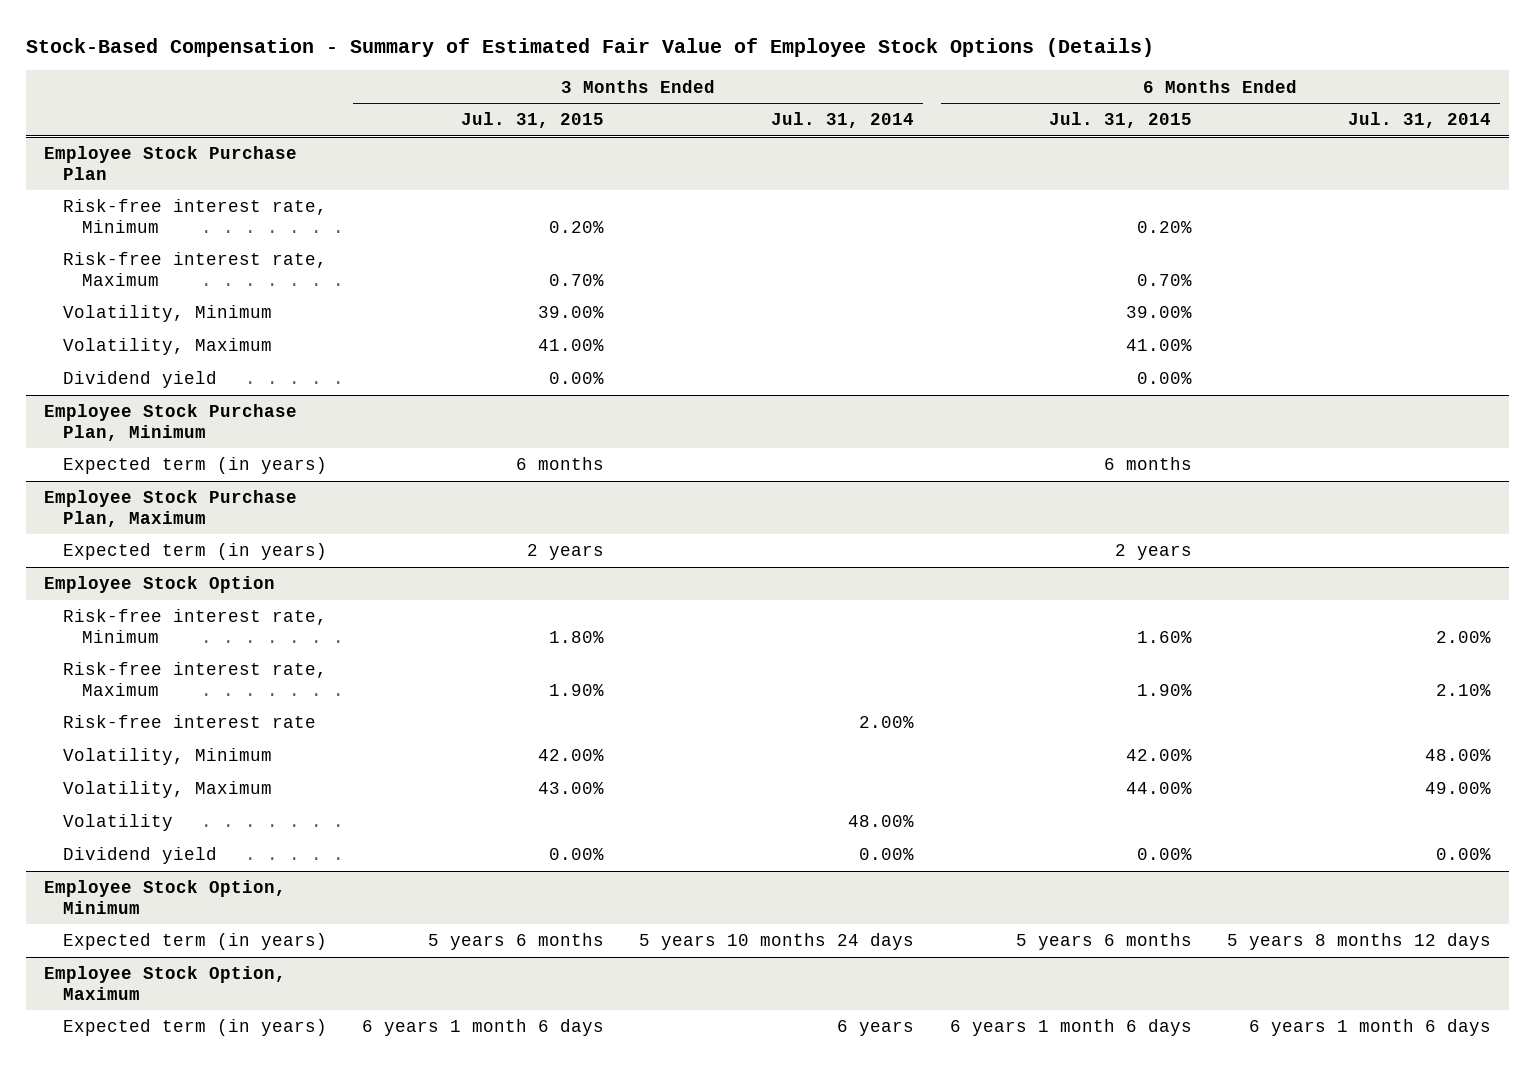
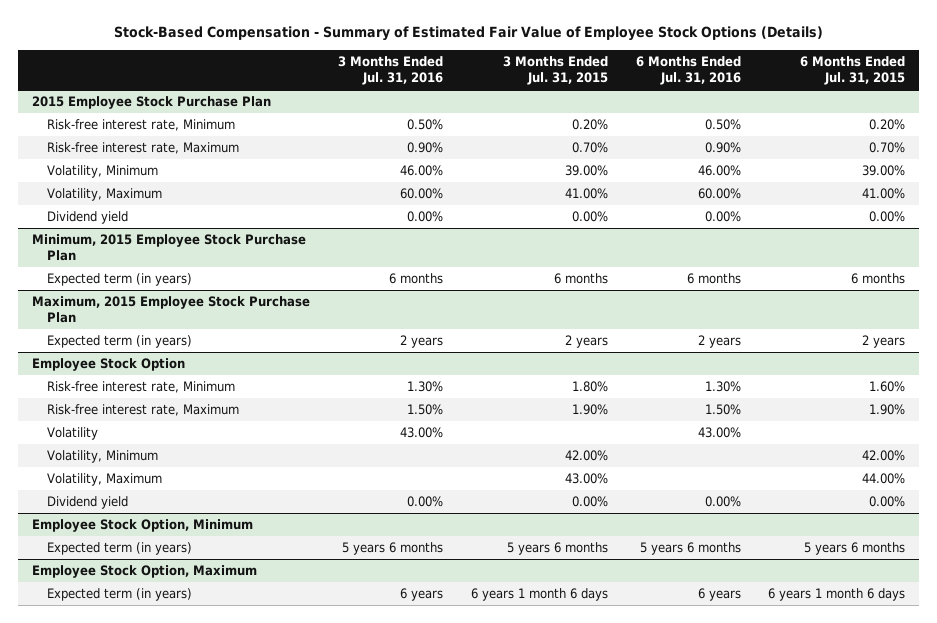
[771,112,915,129] Jul. 31, 2014 -> none
[1347,112,1491,129] Jul. 31, 2014 -> none
none -> [337,56,443,86] 3 Months Ended Jul. 31, 2016
none -> [635,56,741,86] 6 Months Ended Jul. 31, 2016
[43,146,297,180] Employee Stock Purchase Plan -> [32,96,272,110] 2015 Employee Stock Purchase Plan
[43,404,297,441] Employee Stock Purchase Plan, Minimum -> [32,234,307,262] Minimum, 2015 Employee Stock Purchase Plan
[43,490,297,527] Employee Stock Purchase Plan, Maximum -> [32,296,311,324] Maximum, 2015 Employee Stock Purchase Plan
[62,715,316,729] Risk-free interest rate -> none
[62,814,173,832] Volatility -> [46,427,98,441] Volatility

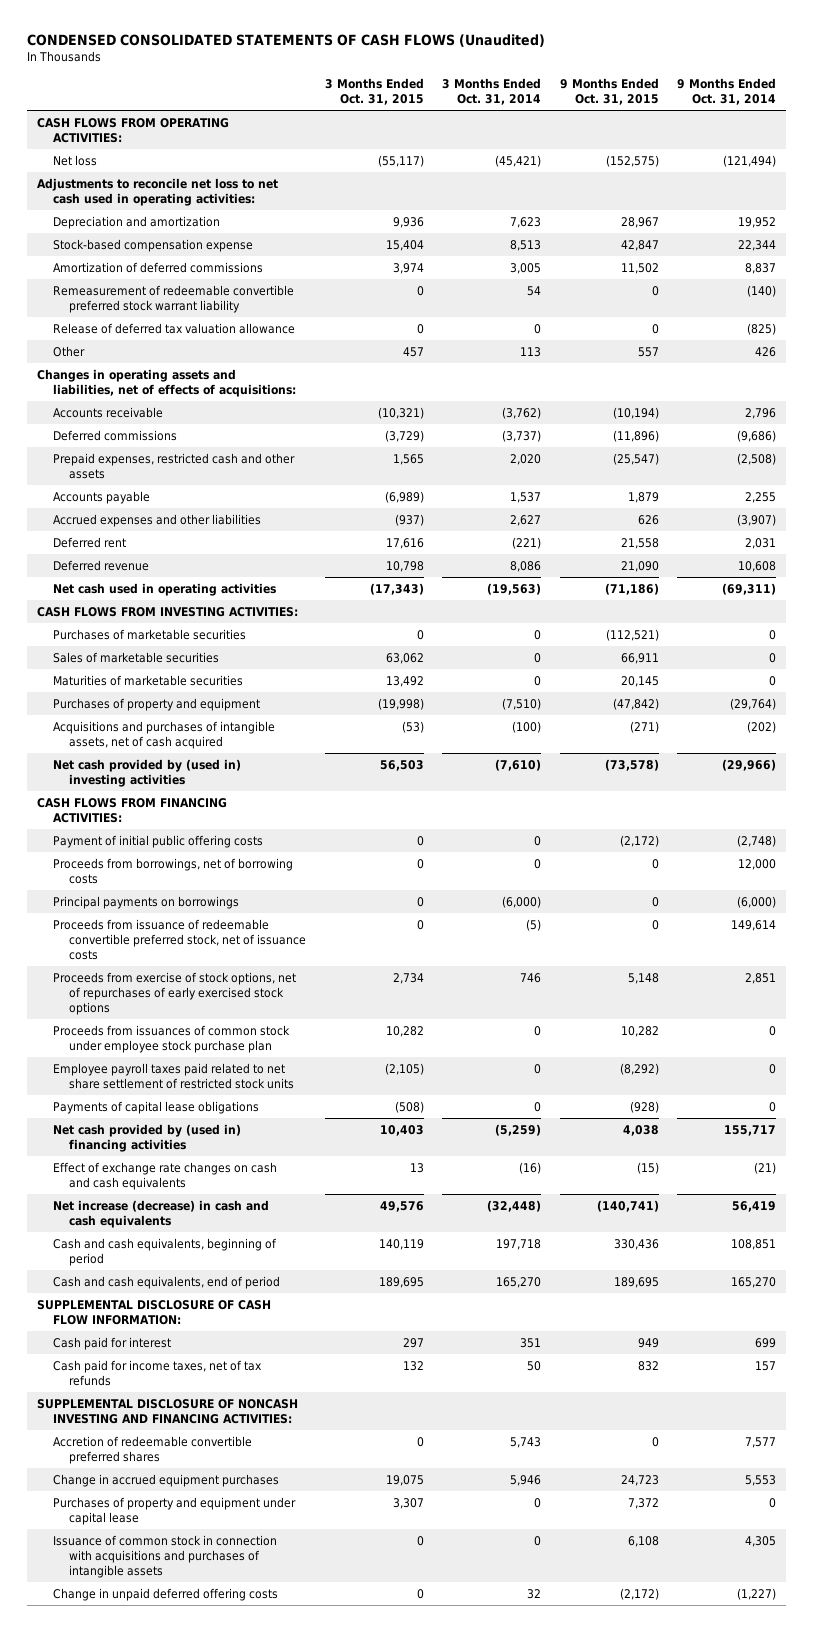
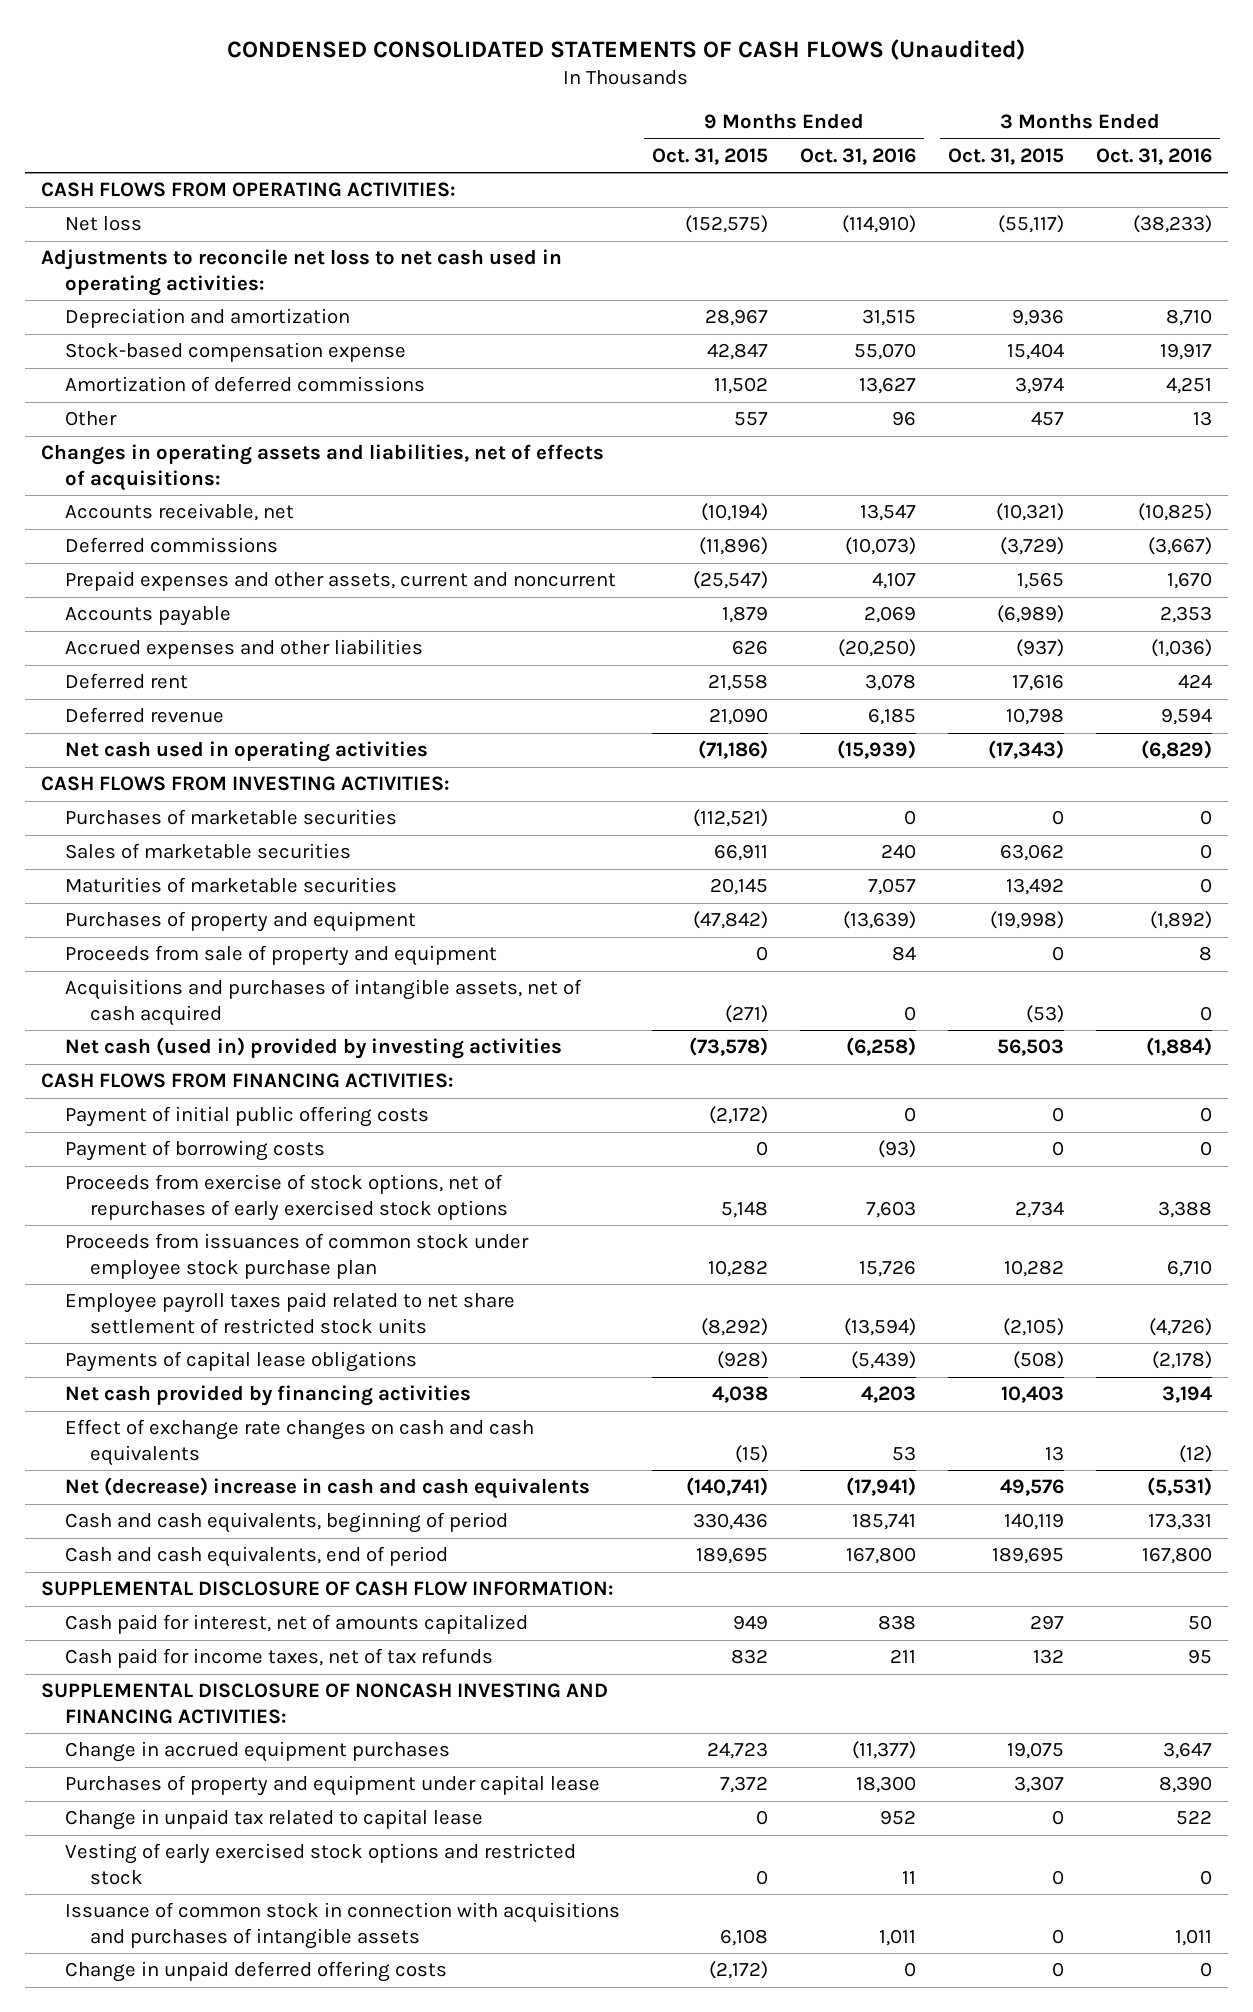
[442,78,542,106] 3 Months Ended Oct. 31, 2014 -> none
[677,78,777,106] 9 Months Ended Oct. 31, 2014 -> none
none -> [800,147,917,165] Oct. 31, 2016
none -> [1095,147,1212,165] Oct. 31, 2016
[52,284,294,313] Remeasurement of redeemable convertible preferred stock warrant liability -> none
[52,322,295,334] Release of deferred tax valuation allowance -> none
[52,406,163,418] Accounts receivable -> [65,503,295,522] Accounts receivable, net
[52,452,295,479] Prepaid expenses, restricted cash and other assets -> [65,571,617,592] Prepaid expenses and other assets, current and noncurrent
none -> [65,945,498,967] Proceeds from sale of property and equipment
[52,758,241,787] Net cash provided by (used in) investing activities -> [65,1037,563,1060] Net cash (used in) provided by investing activities
[52,857,293,884] Proceeds from borrowings, net of borrowing costs -> none
[52,895,239,909] Principal payments on borrowings -> none
[52,918,307,960] Proceeds from issuance of redeemable convertible preferred stock, net of issuance costs -> none
none -> [65,1140,326,1162] Payment of borrowing costs
[52,1123,241,1152] Net cash provided by (used in) financing activities -> [65,1385,472,1407] Net cash provided by financing activities
[52,1199,269,1228] Net increase (decrease) in cash and cash equivalents -> [65,1477,591,1500] Net (decrease) increase in cash and cash equivalents
[52,1336,171,1350] Cash paid for interest -> [65,1614,529,1635] Cash paid for interest, net of amounts capitalized
[52,1435,252,1464] Accretion of redeemable convertible preferred shares -> none
none -> [65,1809,484,1831] Change in unpaid tax related to capital lease
none -> [65,1843,577,1885] Vesting of early exercised stock options and restricted stock

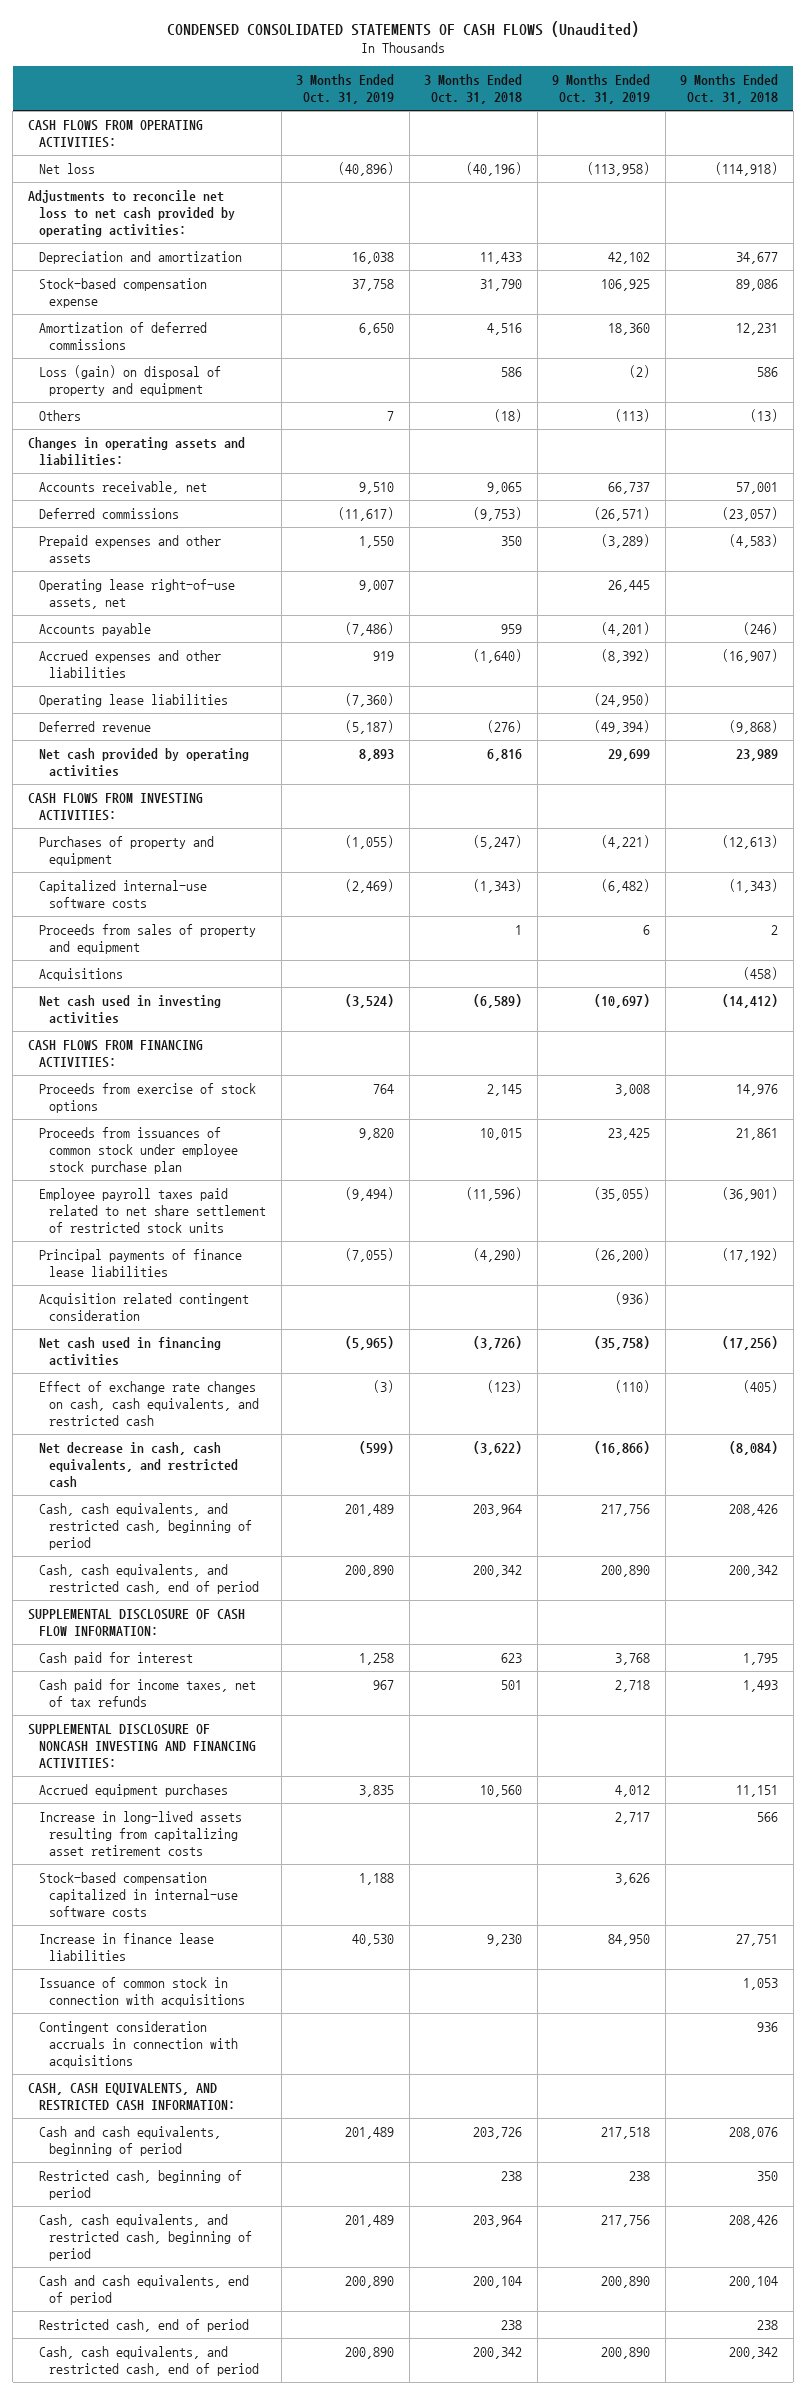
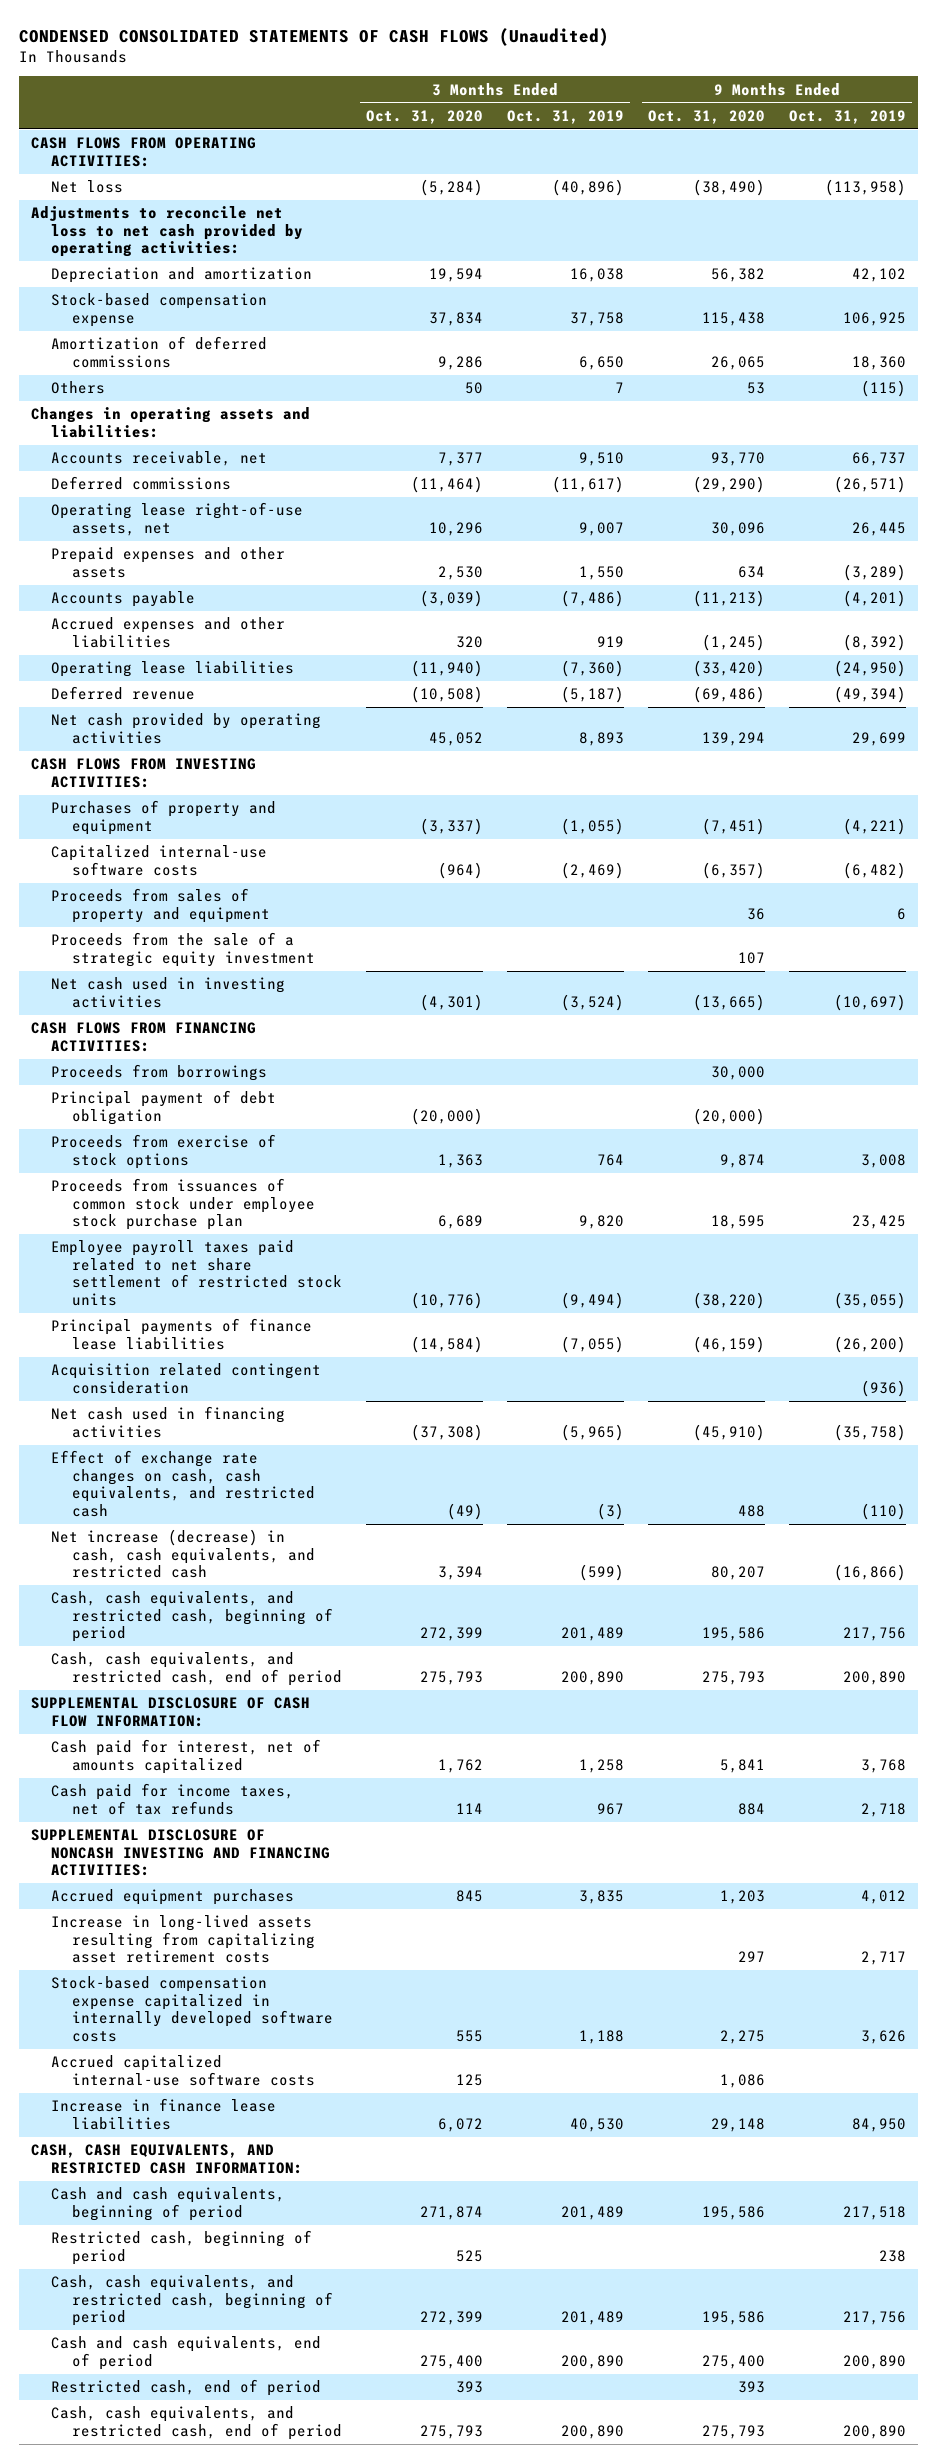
[424,73,523,104] 3 Months Ended Oct. 31, 2018 -> none
[680,73,779,104] 9 Months Ended Oct. 31, 2018 -> none
none -> [366,109,484,124] Oct. 31, 2020
none -> [648,109,766,124] Oct. 31, 2020
[38,364,221,397] Loss (gain) on disposal of property and equipment -> none
[615,408,651,422] (113) -> [861,380,907,398] (115)
[38,534,221,564] Prepaid expenses and other assets -> [51,547,286,578] Prepaid expenses and other assets
[38,967,123,981] Acquisitions -> none
none -> [51,932,316,967] Proceeds from the sale of a strategic equity investment
none -> [51,1064,268,1082] Proceeds from borrowings
none -> [51,1090,277,1125] Principal payment of debt obligation
[38,1441,239,1488] Net decrease in cash, cash equivalents, and restricted cash -> [51,1529,316,1579] Net increase (decrease) in cash, cash equivalents, and restricted cash
[38,1651,193,1665] Cash paid for interest -> [51,1739,322,1774] Cash paid for interest, net of amounts capitalized
[38,1871,239,1918] Stock-based compensation capitalized in internal-use software costs -> [51,1976,334,2042] Stock-based compensation expense capitalized in internally developed software costs
none -> [51,2055,316,2086] Accrued capitalized internal-use software costs
[38,1976,246,2008] Issuance of common stock in connection with acquisitions -> none
[38,2020,239,2069] Contingent consideration accruals in connection with acquisitions -> none

